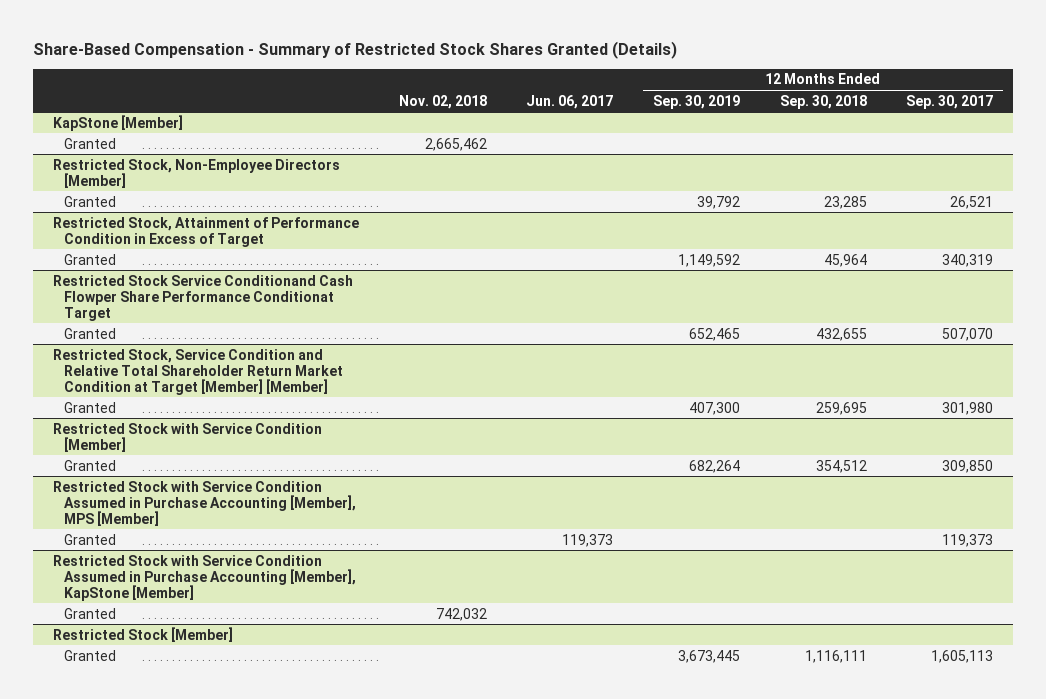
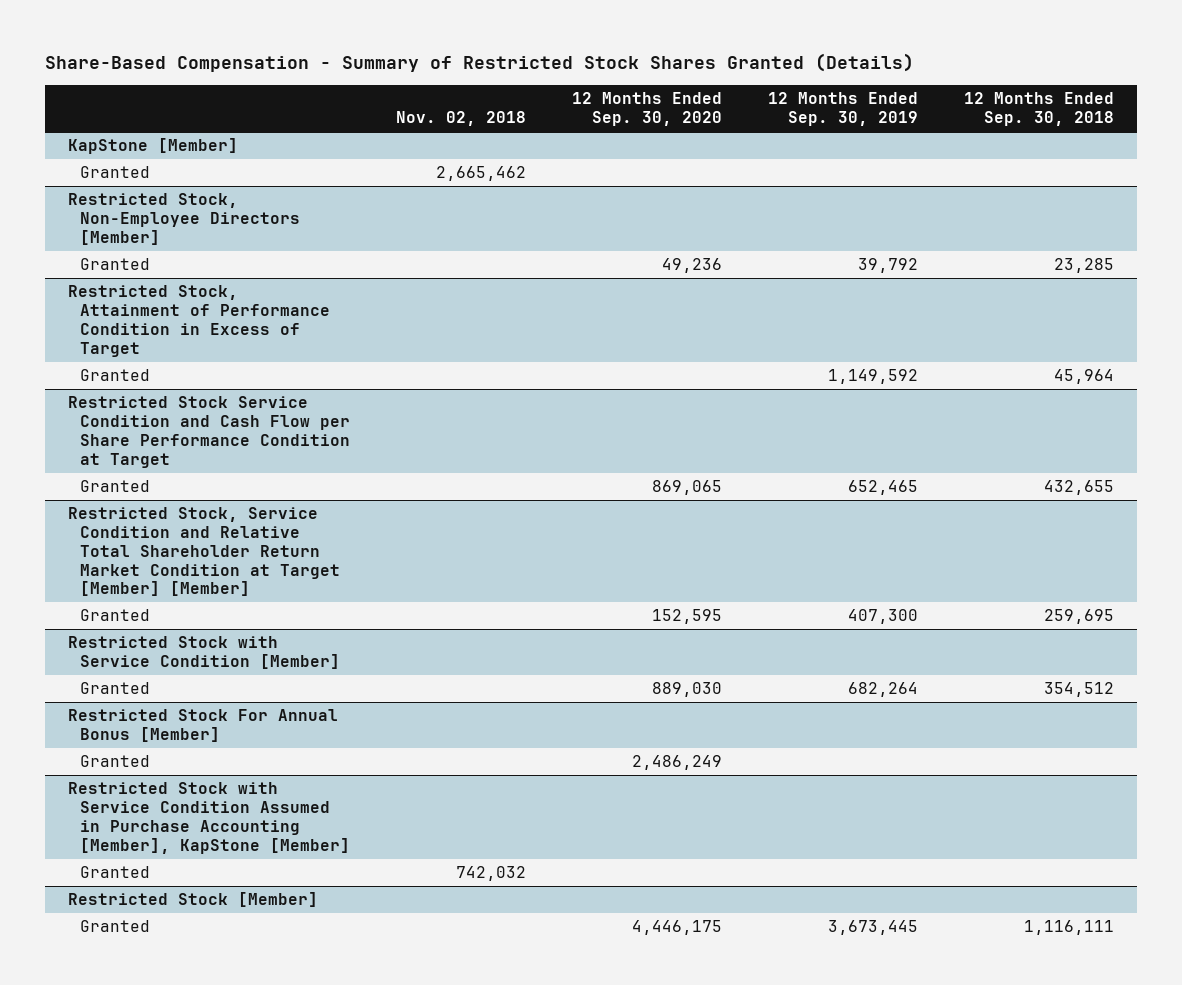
[526,94,614,109] Jun. 06, 2017 -> none
[906,94,994,109] Sep. 30, 2017 -> none
none -> [572,92,723,127] 12 Months Ended Sep. 30, 2020
[53,274,354,321] Restricted Stock Service Conditionand Cash Flowper Share Performance Conditionat Target -> [68,396,351,468] Restricted Stock Service Condition and Cash Flow per Share Performance Condition at Target
[53,480,357,526] Restricted Stock with Service Condition Assumed in Purchase Accounting [Member], MPS [Member] -> none
none -> [68,709,339,743] Restricted Stock For Annual Bonus [Member]

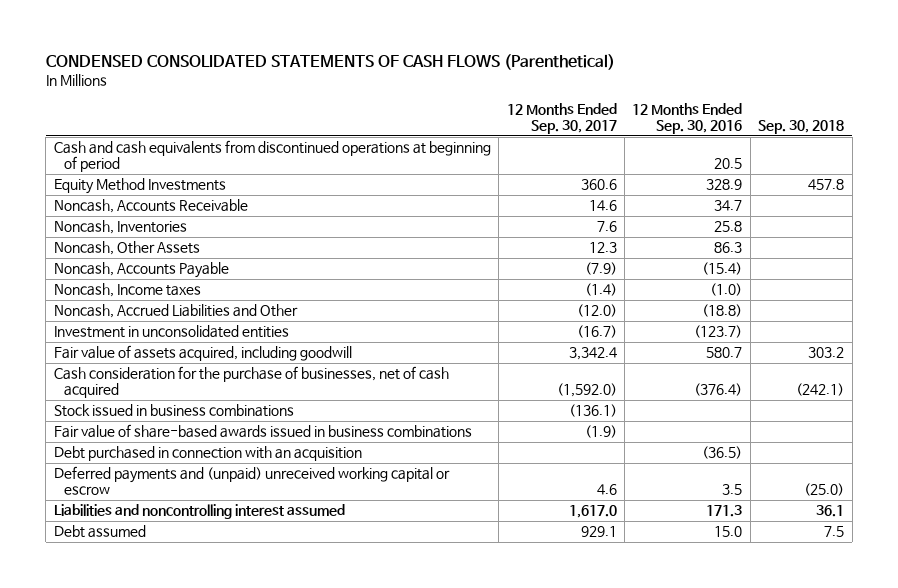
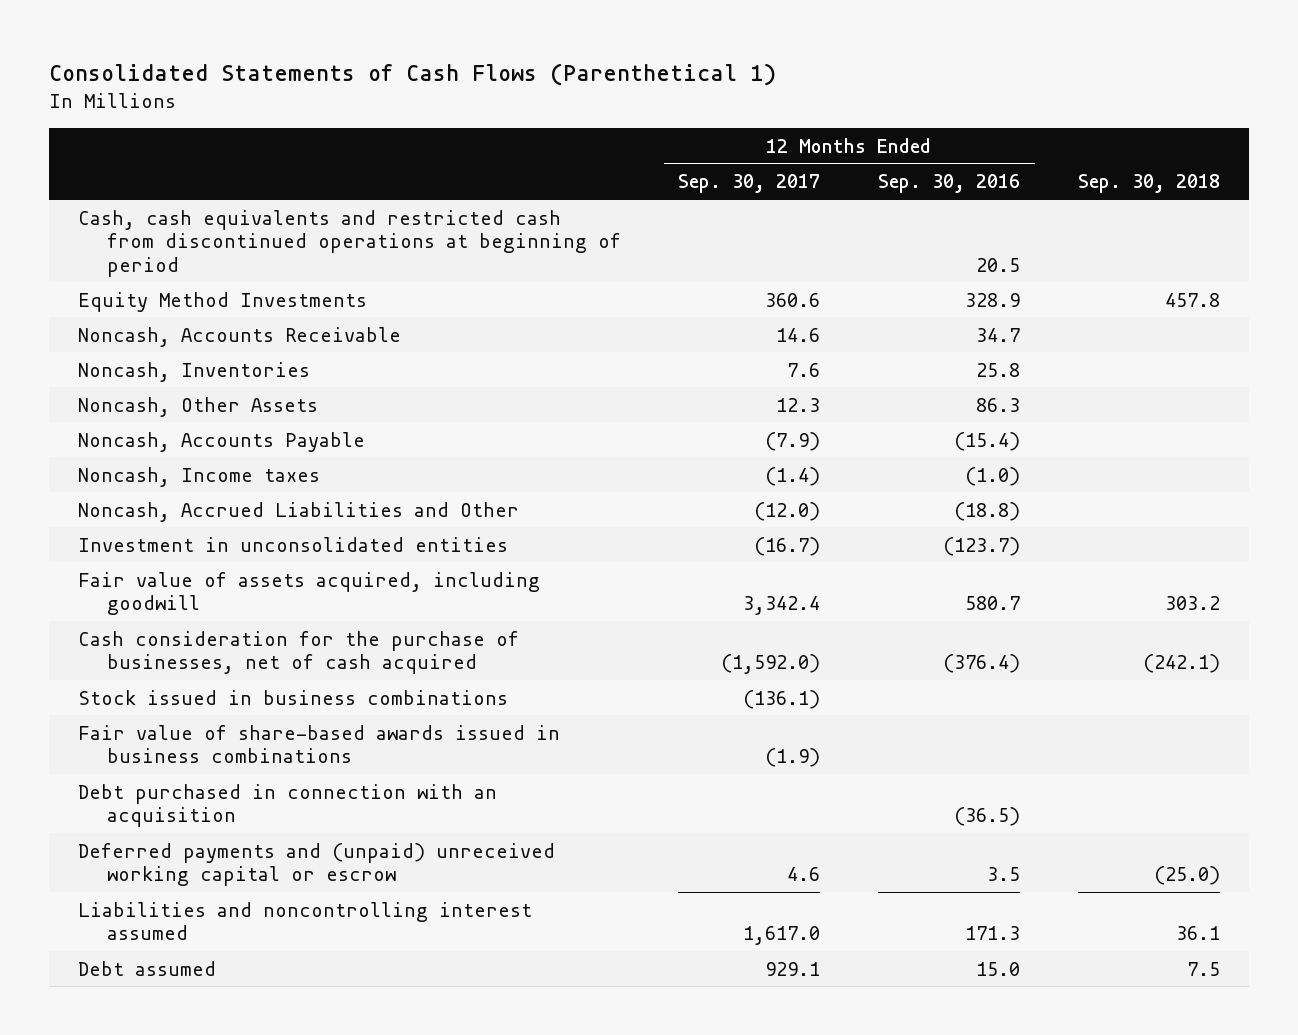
[45,54,615,71] CONDENSED CONSOLIDATED STATEMENTS OF CASH FLOWS (Parenthetical) -> [49,62,777,86] Consolidated Statements of Cash Flows (Parenthetical 1)
[53,140,491,173] Cash and cash equivalents from discontinued operations at beginning of period -> [78,209,621,277] Cash, cash equivalents and restricted cash from discontinued operations at beginning of period

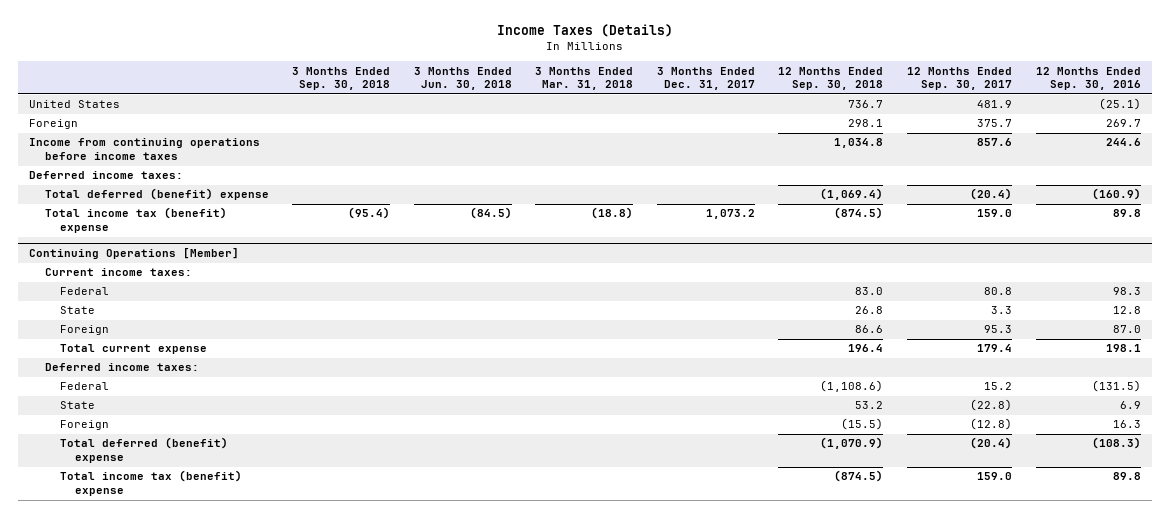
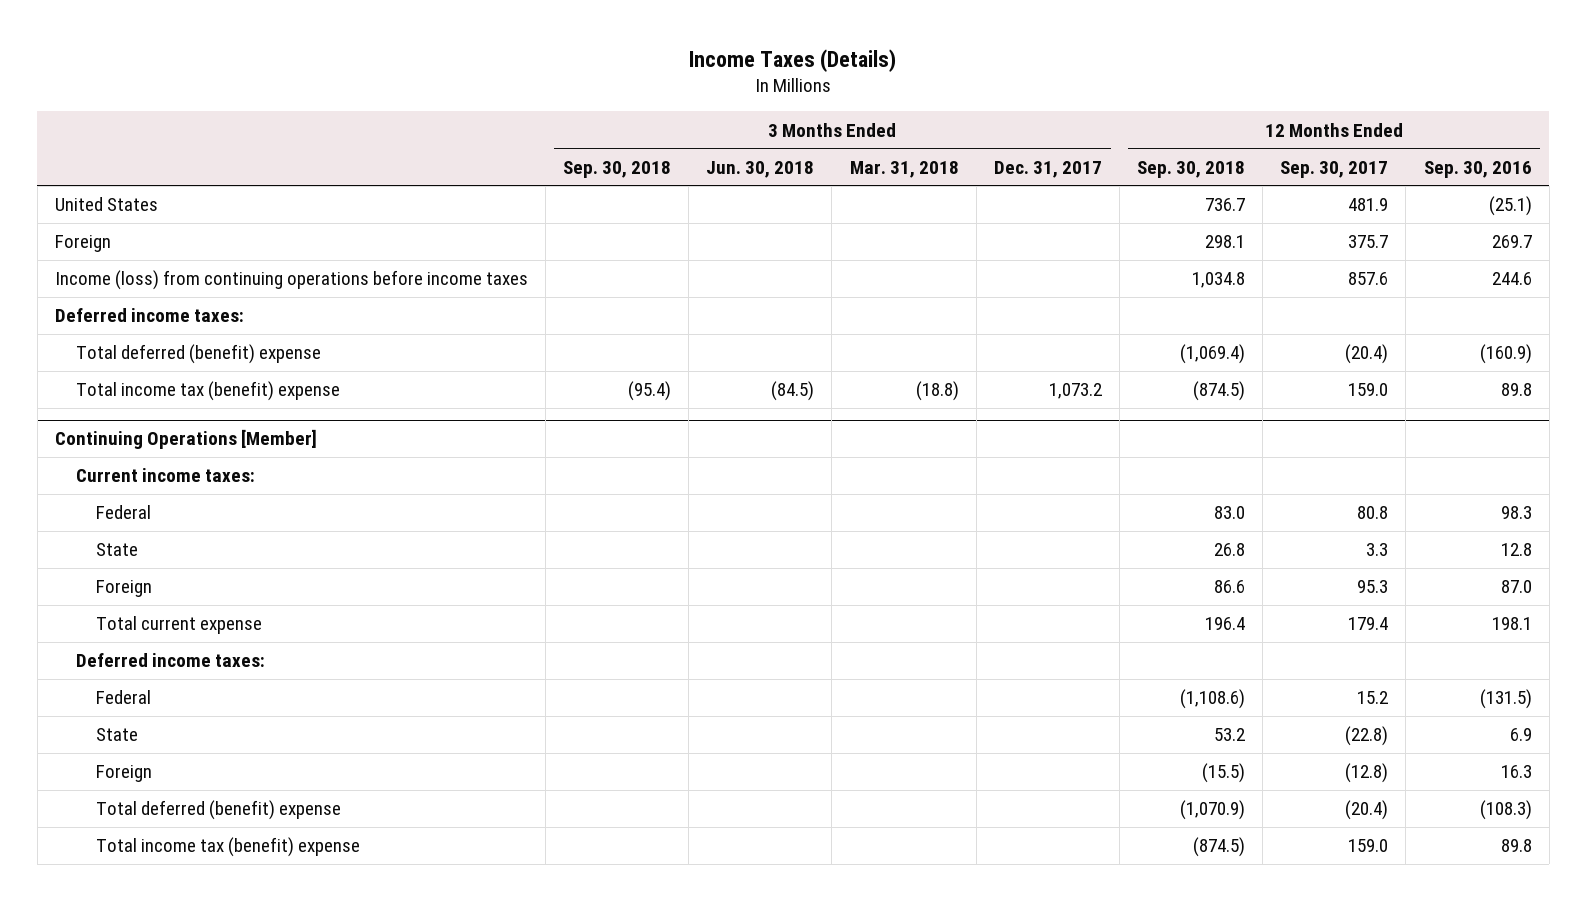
[29,138,261,161] Income from continuing operations before income taxes -> [54,270,528,291] Income (loss) from continuing operations before income taxes

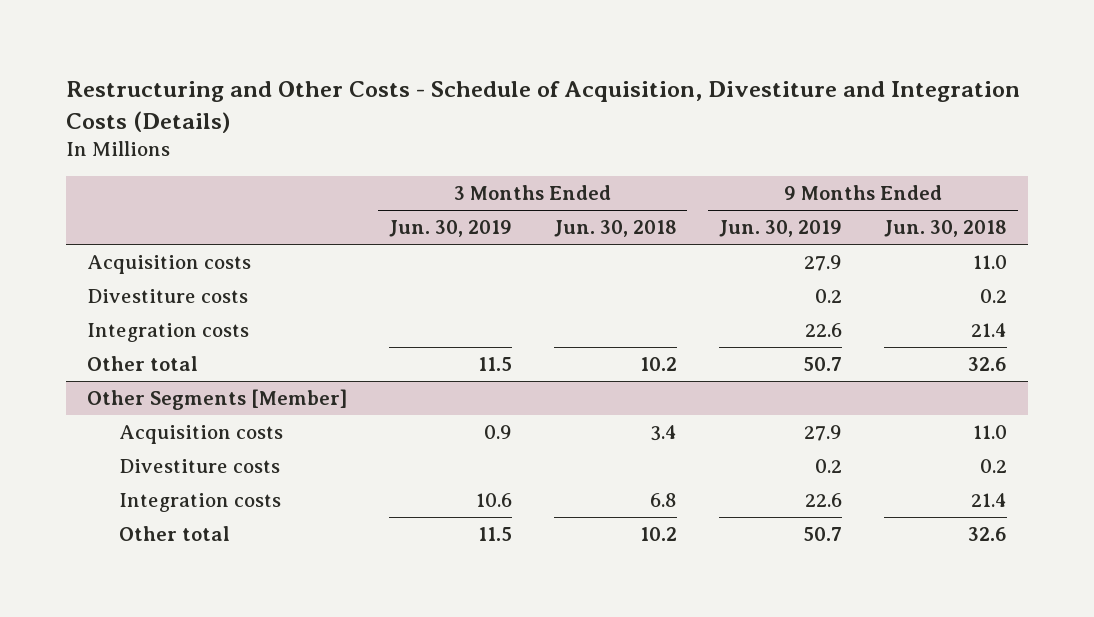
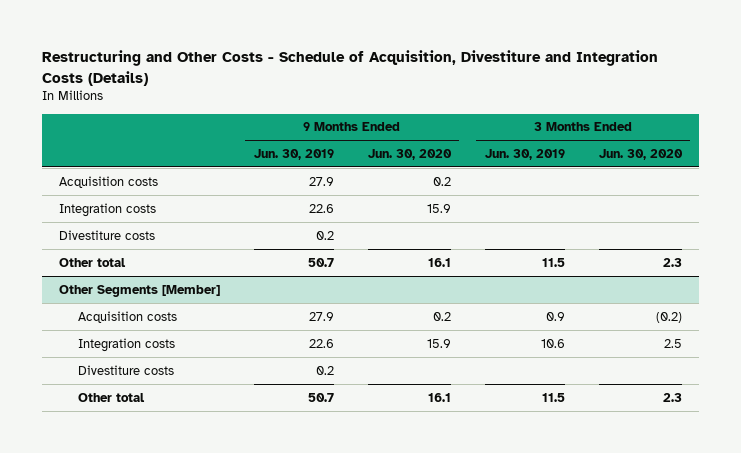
[553,220,677,238] Jun. 30, 2018 -> none
[884,220,1008,238] Jun. 30, 2018 -> none
none -> [367,148,452,160] Jun. 30, 2020
none -> [598,148,683,160] Jun. 30, 2020
[86,288,248,303] Divestiture costs -> [59,229,156,240] Divestiture costs
[119,458,281,473] Divestiture costs -> [78,364,175,375] Divestiture costs

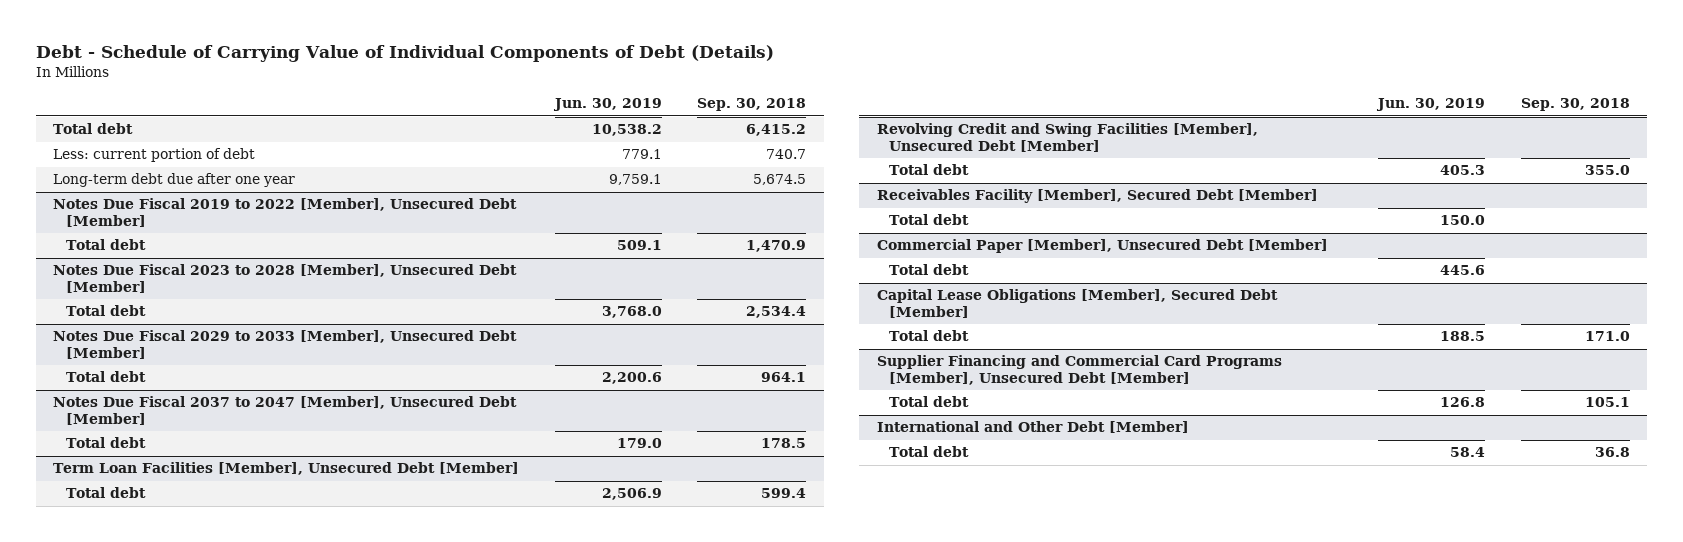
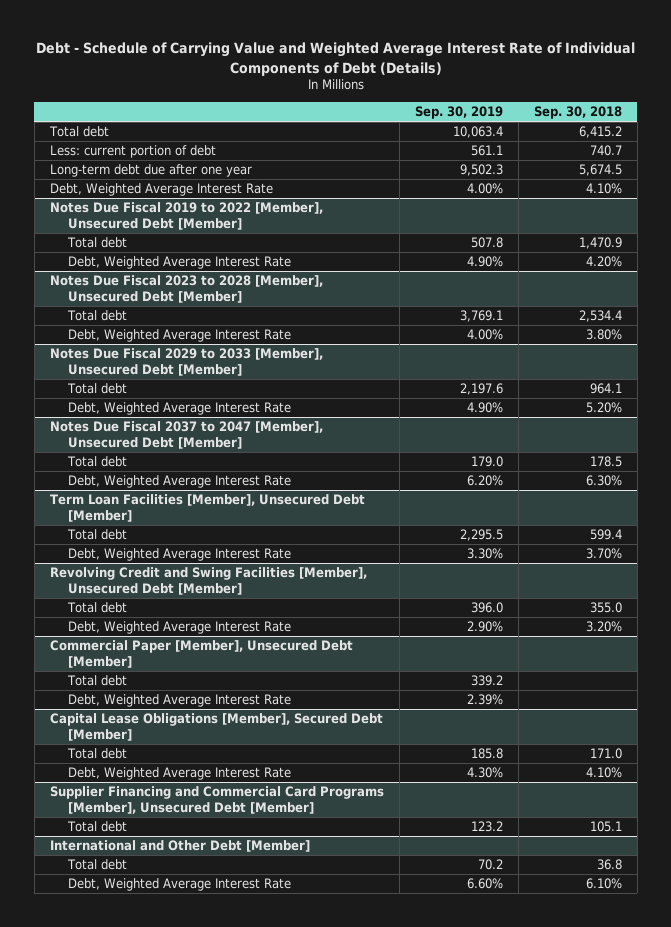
[35,44,774,62] Debt - Schedule of Carrying Value of Individual Components of Debt (Details) -> [35,42,635,76] Debt - Schedule of Carrying Value and Weighted Average Interest Rate of Individual Components of Debt (Details)
[552,98,662,112] Jun. 30, 2019 -> none
none -> [414,105,503,119] Sep. 30, 2019
none -> [49,183,273,197] Debt, Weighted Average Interest Rate
none -> [67,256,291,270] Debt, Weighted Average Interest Rate
none -> [67,329,291,343] Debt, Weighted Average Interest Rate
none -> [67,402,291,416] Debt, Weighted Average Interest Rate
none -> [67,475,291,489] Debt, Weighted Average Interest Rate
none -> [67,548,291,562] Debt, Weighted Average Interest Rate
[876,189,1318,204] Receivables Facility [Member], Secured Debt [Member] -> none
[889,214,970,226] Total debt -> none
none -> [67,621,291,635] Debt, Weighted Average Interest Rate
none -> [67,694,291,708] Debt, Weighted Average Interest Rate
none -> [67,767,291,781] Debt, Weighted Average Interest Rate
none -> [67,878,291,892] Debt, Weighted Average Interest Rate

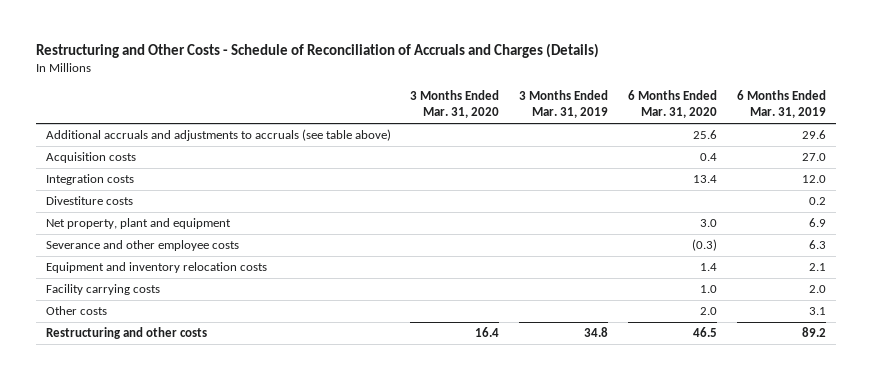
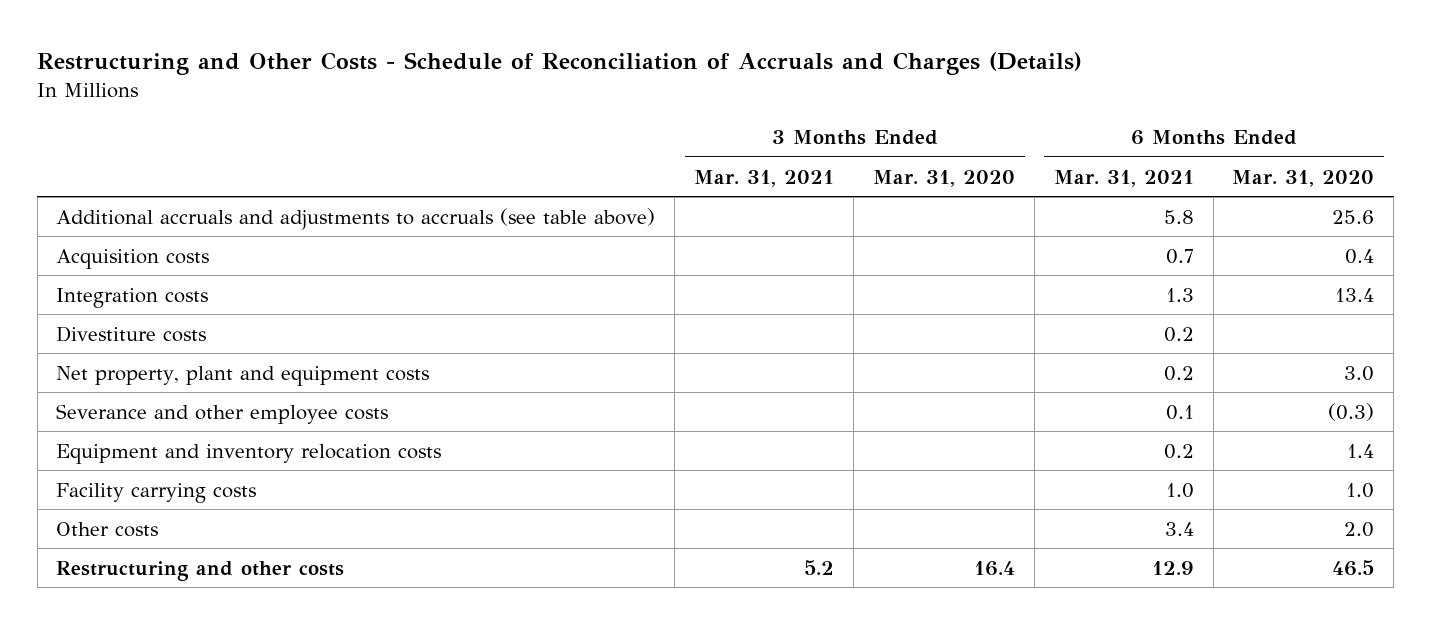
[519,90,609,119] 3 Months Ended Mar. 31, 2019 -> none
[737,90,827,119] 6 Months Ended Mar. 31, 2019 -> none
none -> [694,169,835,187] Mar. 31, 2021
none -> [1053,169,1194,187] Mar. 31, 2021
[45,218,231,230] Net property, plant and equipment -> [56,365,430,386] Net property, plant and equipment costs

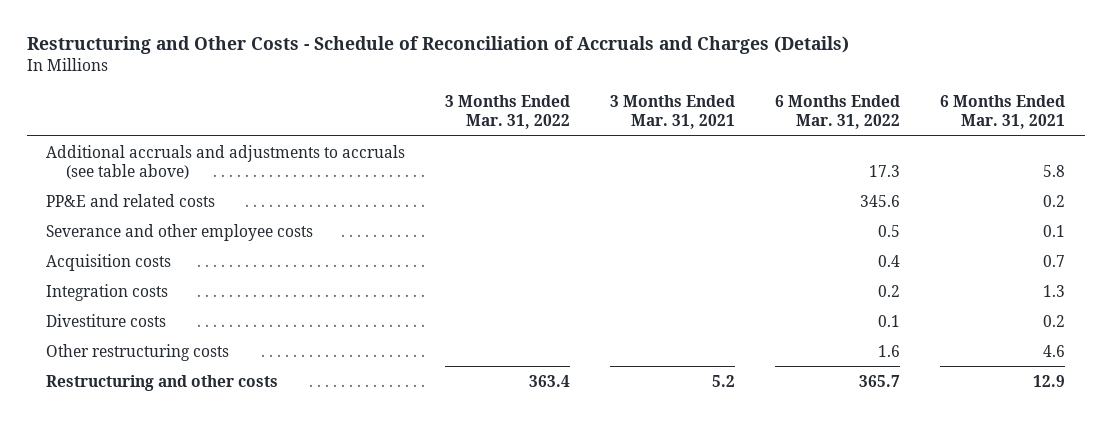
[872,169,1015,187] Mar. 31, 2020 -> none
[1232,169,1375,187] Mar. 31, 2020 -> none
none -> [445,95,571,130] 3 Months Ended Mar. 31, 2022
none -> [774,95,900,130] 6 Months Ended Mar. 31, 2022
none -> [46,193,216,207] PP&E and related costs
[56,403,389,424] Severance and other employee costs -> [46,223,314,241] Severance and other employee costs
[56,365,430,386] Net property, plant and equipment costs -> none
[56,443,442,464] Equipment and inventory relocation costs -> none
[56,482,257,503] Facility carrying costs -> none
[56,521,159,537] Other costs -> [46,343,230,361] Other restructuring costs
[1164,521,1194,536] 3.4 -> [1042,344,1065,357] 4.6

